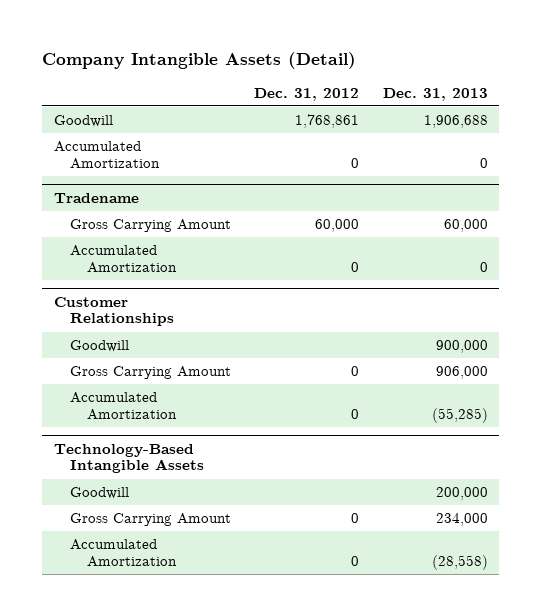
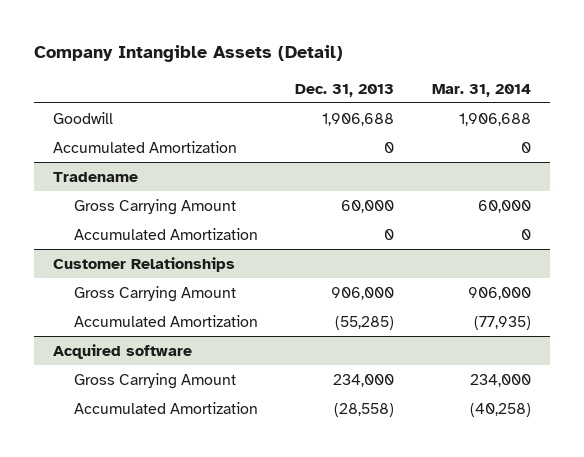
[254,87,360,101] Dec. 31, 2012 -> none
none -> [432,83,532,97] Mar. 31, 2014
[70,340,130,353] Goodwill -> none
[53,443,205,474] Technology-Based Intangible Assets -> none
[70,487,130,500] Goodwill -> none
none -> [52,343,192,359] Acquired software

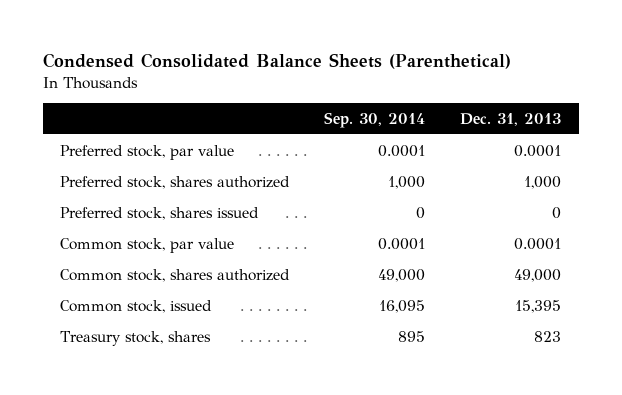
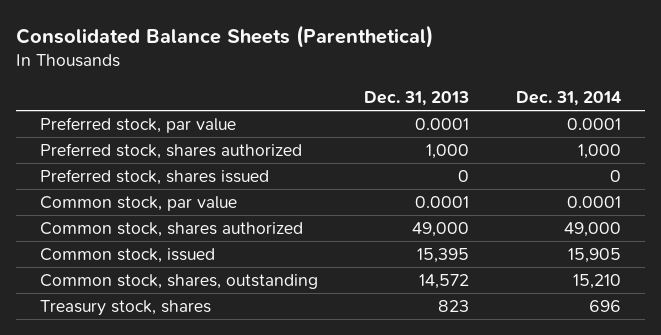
[42,52,511,69] Condensed Consolidated Balance Sheets (Parenthetical) -> [16,24,434,48] Consolidated Balance Sheets (Parenthetical)
[324,112,426,129] Sep. 30, 2014 -> none
none -> [516,90,622,106] Dec. 31, 2014
none -> [39,274,318,290] Common stock, shares, outstanding

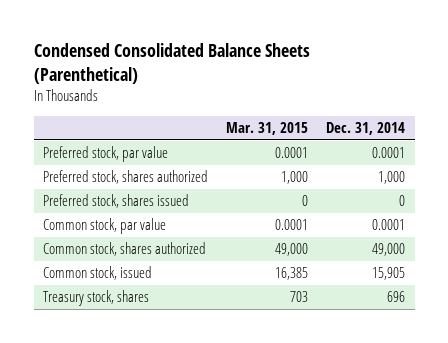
[16,24,434,48] Consolidated Balance Sheets (Parenthetical) -> [33,43,310,84] Condensed Consolidated Balance Sheets (Parenthetical)
[364,90,470,106] Dec. 31, 2013 -> none
none -> [226,122,309,136] Mar. 31, 2015
[39,274,318,290] Common stock, shares, outstanding -> none

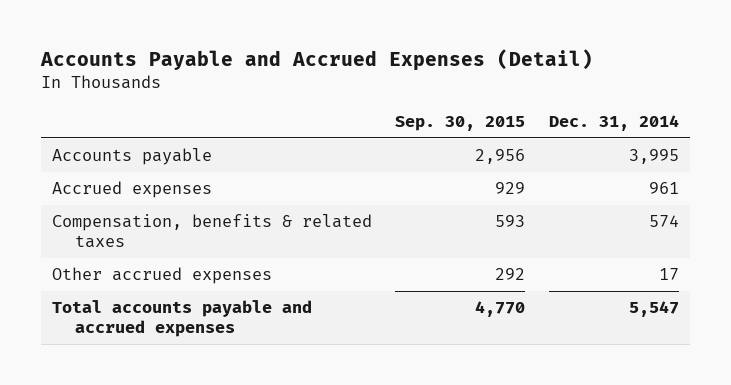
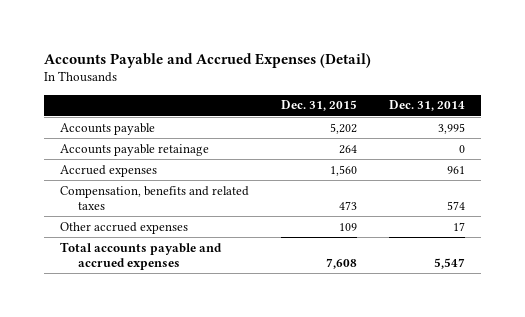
[395,116,526,132] Sep. 30, 2015 -> none
none -> [280,100,357,112] Dec. 31, 2015
none -> [59,143,209,156] Accounts payable retainage
[52,214,373,249] Compensation, benefits & related taxes -> [59,185,249,210] Compensation, benefits and related taxes

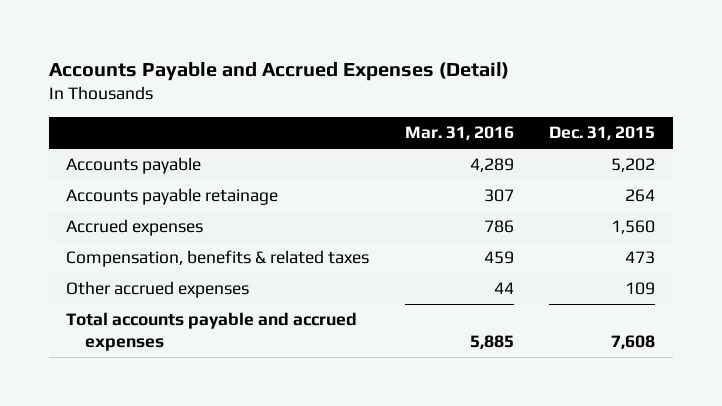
[388,100,465,112] Dec. 31, 2014 -> none
none -> [404,126,514,141] Mar. 31, 2016
[59,185,249,210] Compensation, benefits and related taxes -> [66,250,370,268] Compensation, benefits & related taxes

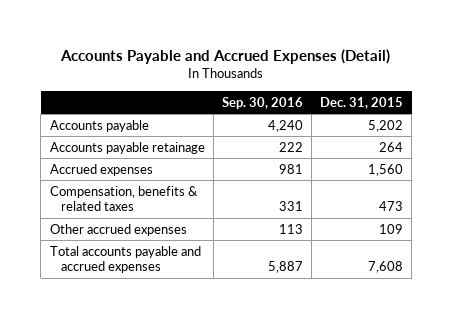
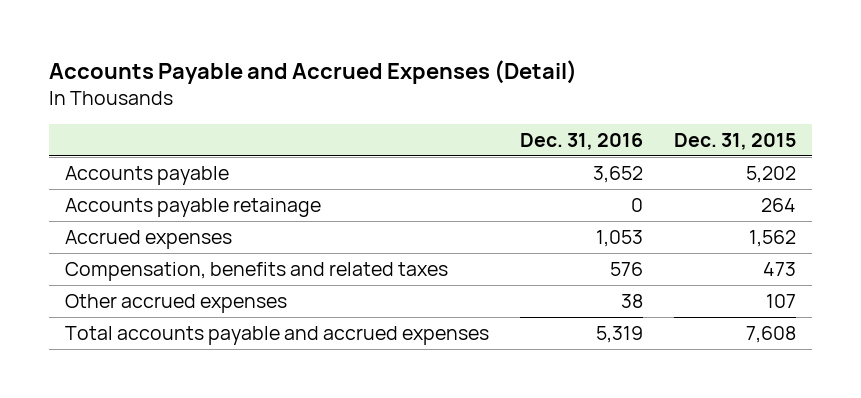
[221,96,303,109] Sep. 30, 2016 -> none
none -> [520,133,644,151] Dec. 31, 2016
[367,163,403,176] 1,560 -> [749,229,797,247] 1,562
[49,185,198,212] Compensation, benefits & related taxes -> [64,261,448,281] Compensation, benefits and related taxes
[378,223,403,234] 109 -> [766,293,797,308] 107

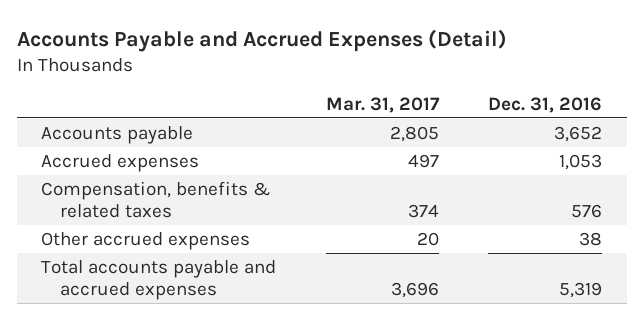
[674,133,797,151] Dec. 31, 2015 -> none
none -> [325,96,440,113] Mar. 31, 2017
[64,197,321,217] Accounts payable retainage -> none
[64,261,448,281] Compensation, benefits and related taxes -> [41,180,271,218] Compensation, benefits & related taxes

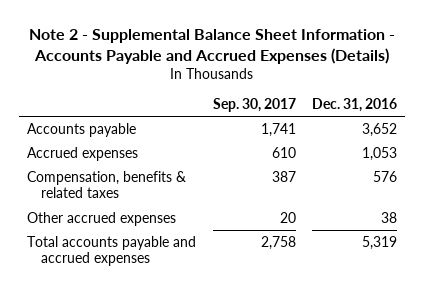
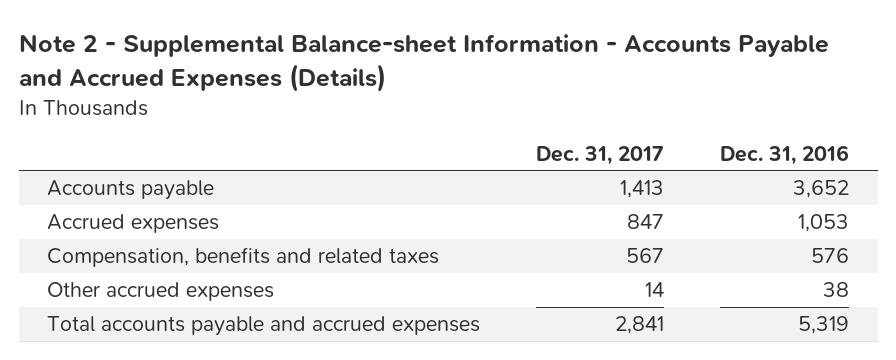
[29,28,396,64] Note 2 - Supplemental Balance Sheet Information - Accounts Payable and Accrued Expenses (Details) -> [18,34,829,92] Note 2 - Supplemental Balance-sheet Information - Accounts Payable and Accrued Expenses (Details)
[212,98,296,113] Sep. 30, 2017 -> none
none -> [536,145,665,165] Dec. 31, 2017
[27,171,187,199] Compensation, benefits & related taxes -> [46,247,439,268] Compensation, benefits and related taxes

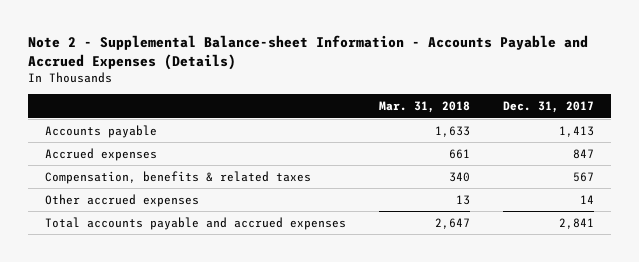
[720,144,850,165] Dec. 31, 2016 -> none
none -> [378,101,470,114] Mar. 31, 2018
[46,247,439,268] Compensation, benefits and related taxes -> [44,170,311,184] Compensation, benefits & related taxes

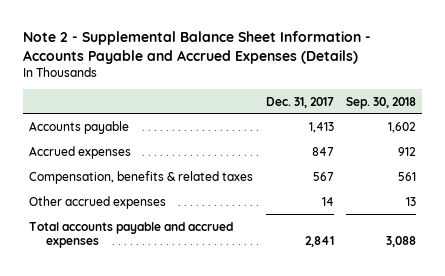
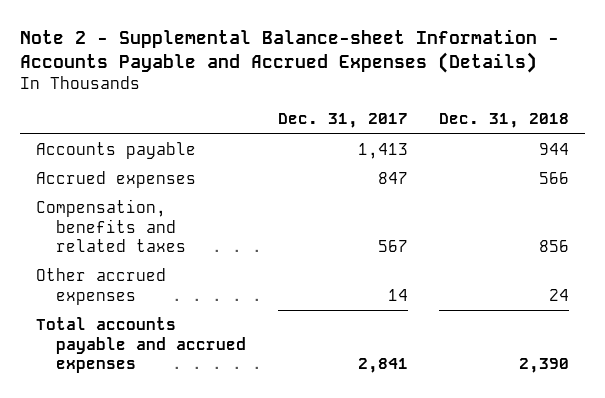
[22,30,371,64] Note 2 - Supplemental Balance Sheet Information - Accounts Payable and Accrued Expenses (Details) -> [20,29,560,74] Note 2 - Supplemental Balance-sheet Information - Accounts Payable and Accrued Expenses (Details)
[345,96,416,109] Sep. 30, 2018 -> none
none -> [439,113,570,129] Dec. 31, 2018
[29,170,254,184] Compensation, benefits & related taxes -> [35,199,187,252] Compensation, benefits and related taxes

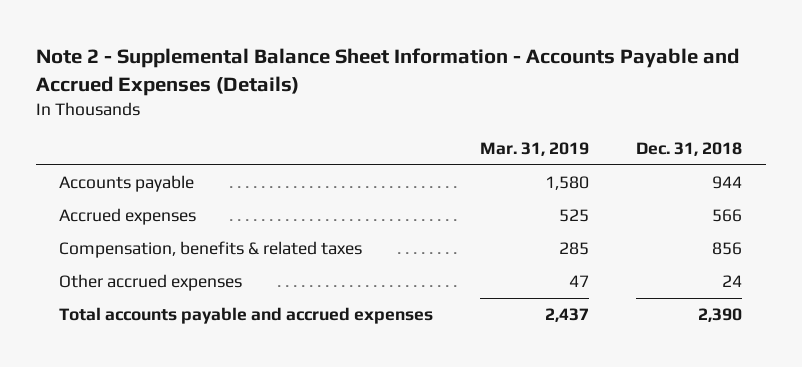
[20,29,560,74] Note 2 - Supplemental Balance-sheet Information - Accounts Payable and Accrued Expenses (Details) -> [35,48,739,96] Note 2 - Supplemental Balance Sheet Information - Accounts Payable and Accrued Expenses (Details)
[277,113,408,129] Dec. 31, 2017 -> none
none -> [480,142,590,157] Mar. 31, 2019
[35,199,187,252] Compensation, benefits and related taxes -> [59,241,363,259] Compensation, benefits & related taxes

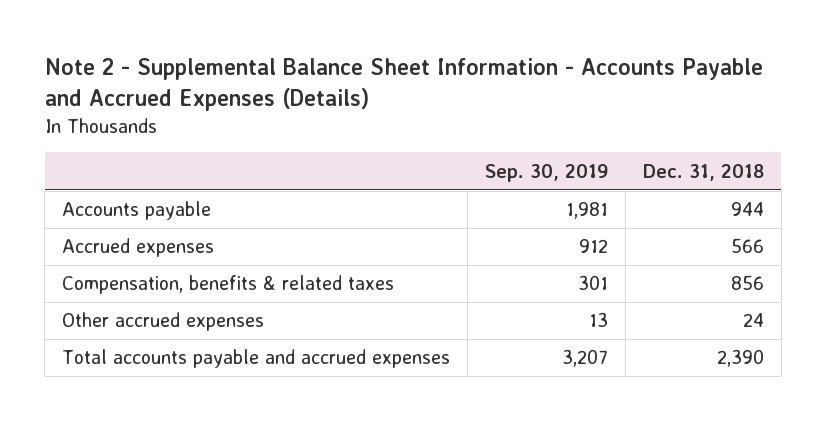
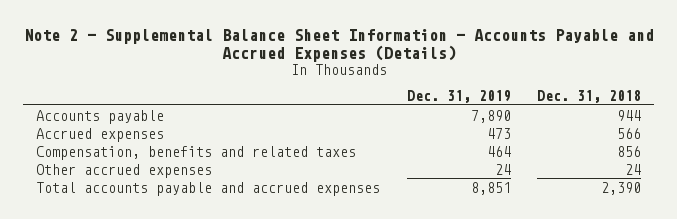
[484,163,608,182] Sep. 30, 2019 -> none
none -> [406,89,511,103] Dec. 31, 2019
[61,275,394,295] Compensation, benefits & related taxes -> [36,145,357,160] Compensation, benefits and related taxes

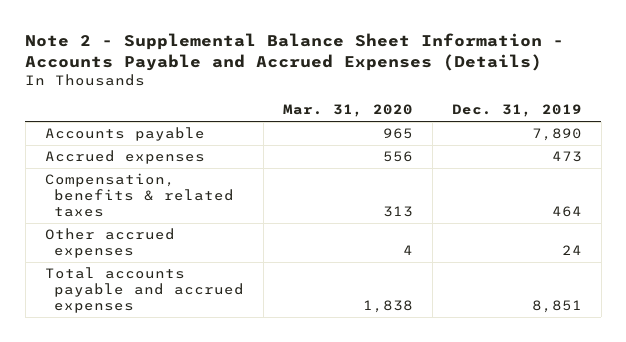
[537,89,642,103] Dec. 31, 2018 -> none
none -> [283,104,414,118] Mar. 31, 2020
[36,145,357,160] Compensation, benefits and related taxes -> [44,173,235,217] Compensation, benefits & related taxes

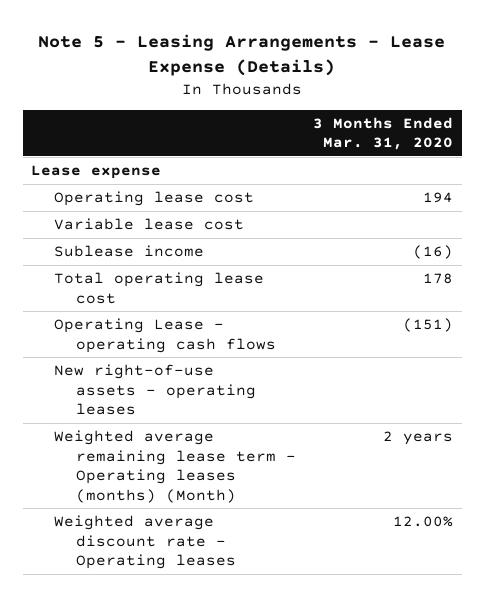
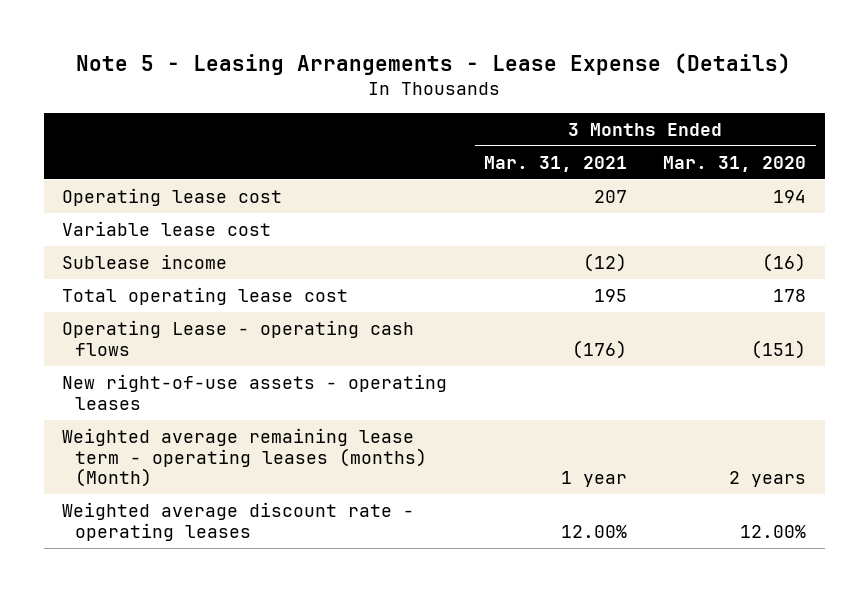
none -> [483,155,627,172] Mar. 31, 2021
[31,164,162,179] Lease expense -> none
[53,429,296,503] Weighted average remaining lease term - Operating leases (months) (Month) -> [61,427,428,488] Weighted average remaining lease term - operating leases (months) (Month)
[53,514,236,570] Weighted average discount rate - Operating leases -> [61,501,414,541] Weighted average discount rate - operating leases

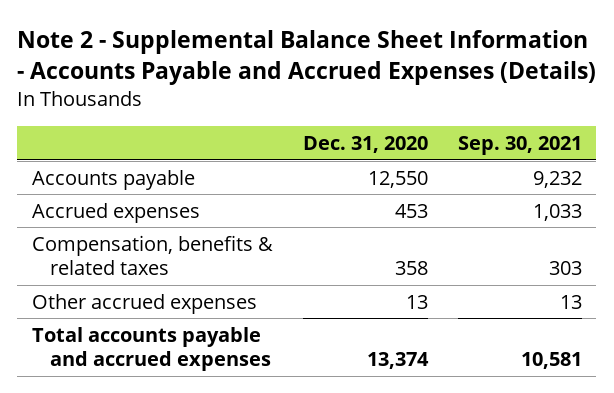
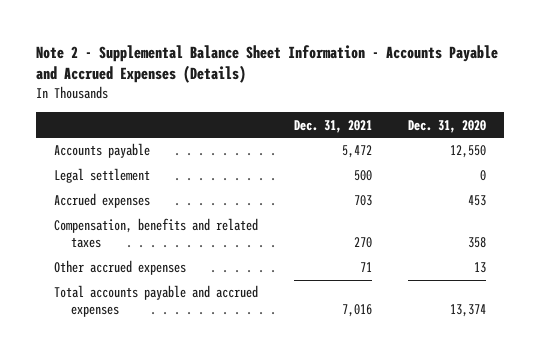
[457,136,582,156] Sep. 30, 2021 -> none
none -> [294,119,373,133] Dec. 31, 2021
none -> [54,168,151,184] Legal settlement
[32,234,274,276] Compensation, benefits & related taxes -> [54,218,259,249] Compensation, benefits and related taxes

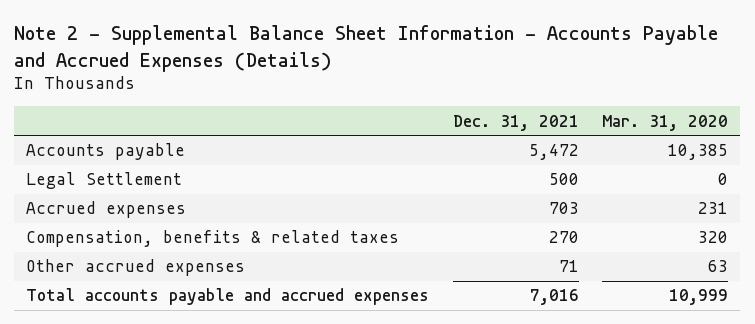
[407,119,486,133] Dec. 31, 2020 -> none
none -> [602,114,729,131] Mar. 31, 2020
[54,168,151,184] Legal settlement -> [26,172,183,190] Legal Settlement
[54,218,259,249] Compensation, benefits and related taxes -> [26,230,400,248] Compensation, benefits & related taxes

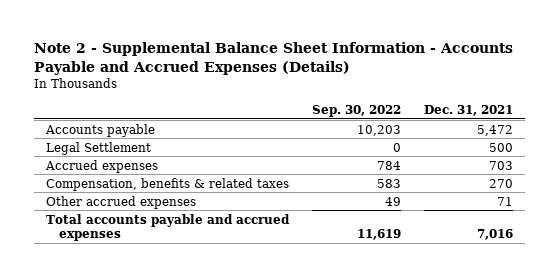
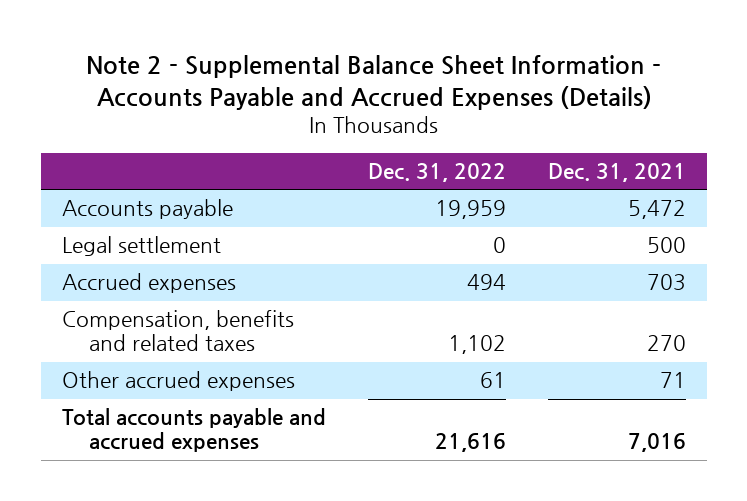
[311,104,401,117] Sep. 30, 2022 -> none
none -> [367,163,506,183] Dec. 31, 2022
[45,141,151,155] Legal Settlement -> [61,236,221,257] Legal settlement
[45,177,289,191] Compensation, benefits & related taxes -> [61,310,294,352] Compensation, benefits and related taxes

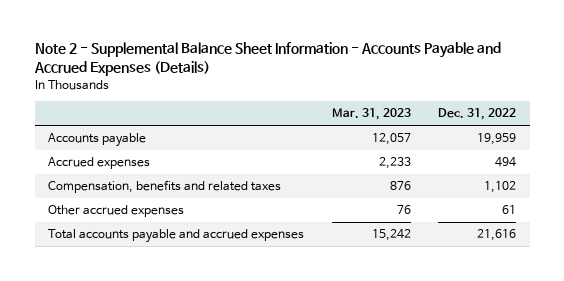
[547,163,686,183] Dec. 31, 2021 -> none
none -> [331,108,411,121] Mar. 31, 2023
[61,236,221,257] Legal settlement -> none

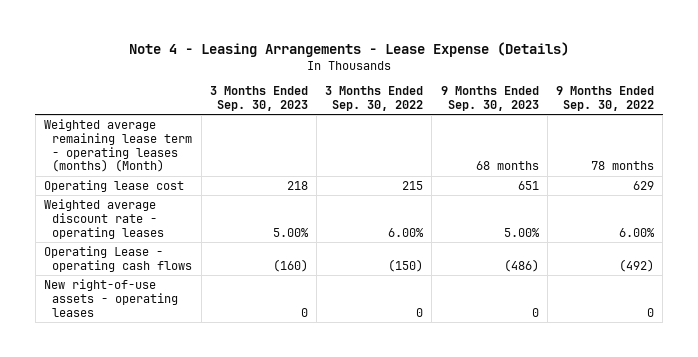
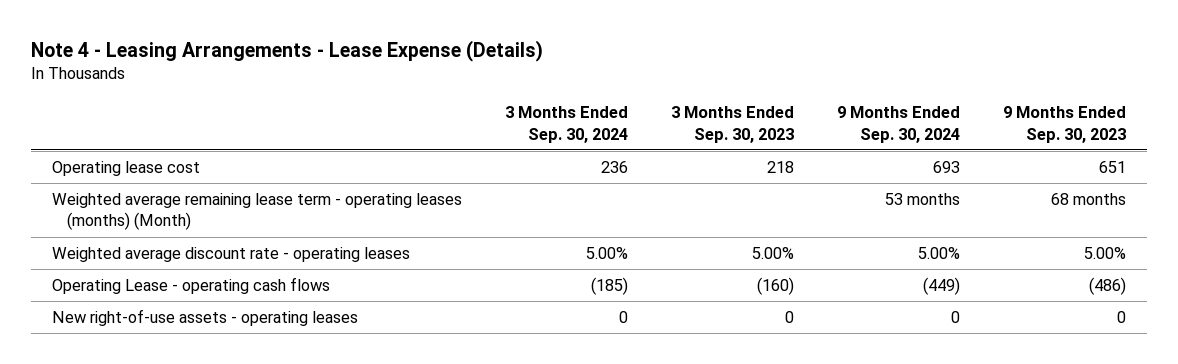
[325,86,424,111] 3 Months Ended Sep. 30, 2022 -> none
[555,86,654,111] 9 Months Ended Sep. 30, 2022 -> none
none -> [505,106,629,143] 3 Months Ended Sep. 30, 2024
none -> [836,106,960,143] 9 Months Ended Sep. 30, 2024
[44,118,193,173] Weighted average remaining lease term - operating leases (months) (Month) -> [52,192,463,231] Weighted average remaining lease term - operating leases (months) (Month)

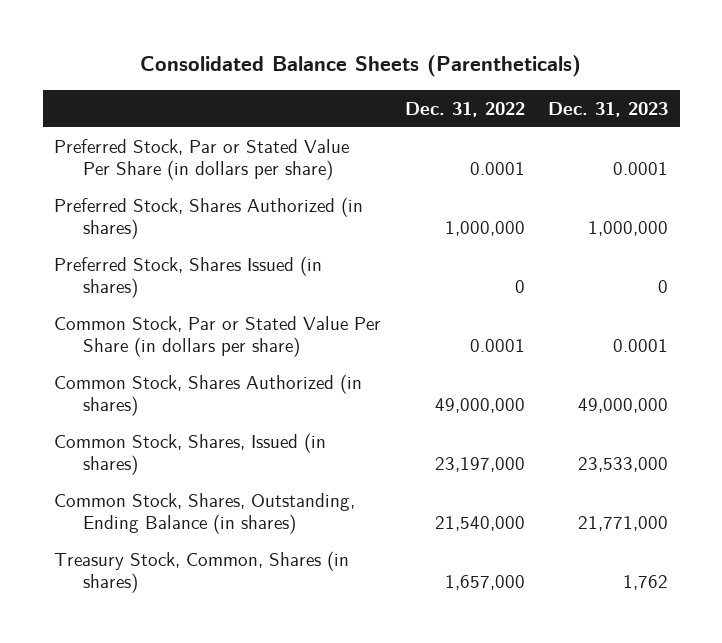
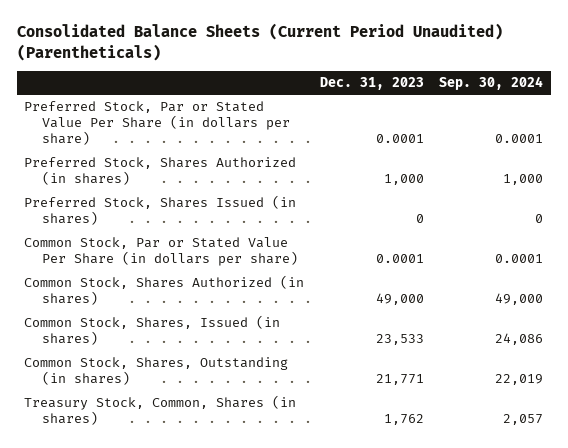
[140,55,582,78] Consolidated Balance Sheets (Parentheticals) -> [16,23,503,61] Consolidated Balance Sheets (Current Period Unaudited) (Parentheticals)
[404,101,525,117] Dec. 31, 2022 -> none
none -> [439,76,544,91] Sep. 30, 2024
[588,221,669,237] 1,000,000 -> [383,174,424,186] 1,000
[578,398,669,414] 49,000,000 -> [375,293,424,306] 49,000
[578,457,669,473] 23,533,000 -> [375,334,424,346] 23,533
[54,492,356,535] Common Stock, Shares, Outstanding, Ending Balance (in shares) -> [24,357,289,386] Common Stock, Shares, Outstanding (in shares)
[578,516,669,532] 21,771,000 -> [375,374,424,386] 21,771

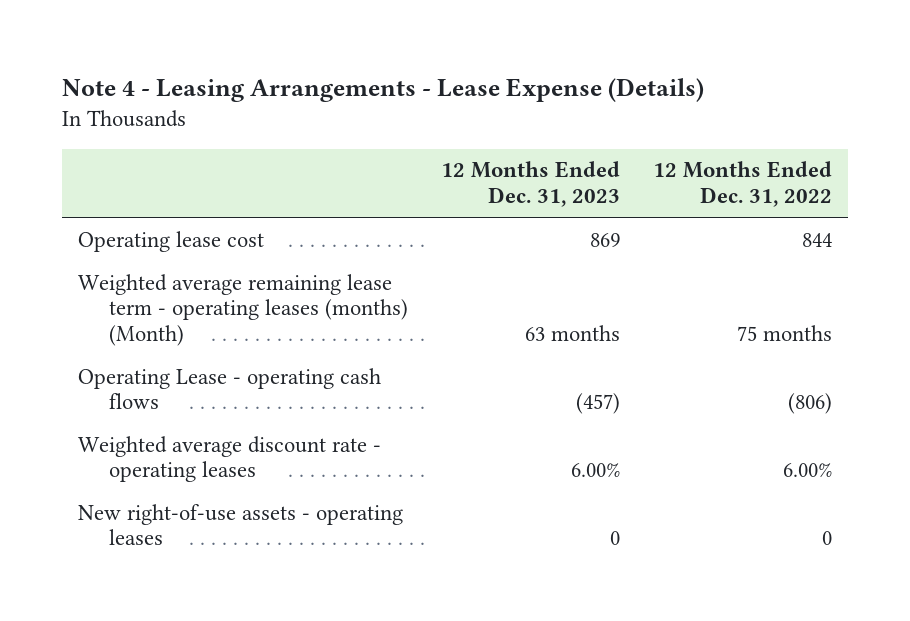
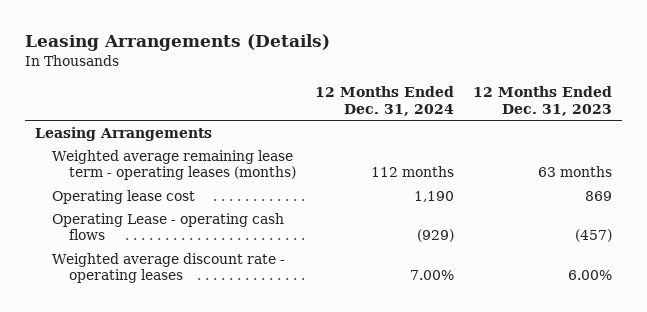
[61,78,704,103] Note 4 - Leasing Arrangements - Lease Expense (Details) -> [25,34,331,52] Leasing Arrangements (Details)
[652,161,832,208] 12 Months Ended Dec. 31, 2022 -> none
none -> [314,86,454,116] 12 Months Ended Dec. 31, 2024
none -> [34,126,212,141] Leasing Arrangements
none -> [51,149,296,181] Weighted average remaining lease term - operating leases (months)
[77,273,409,347] Weighted average remaining lease term - operating leases (months) (Month) -> none
[77,503,403,546] New right-of-use assets - operating leases -> none

